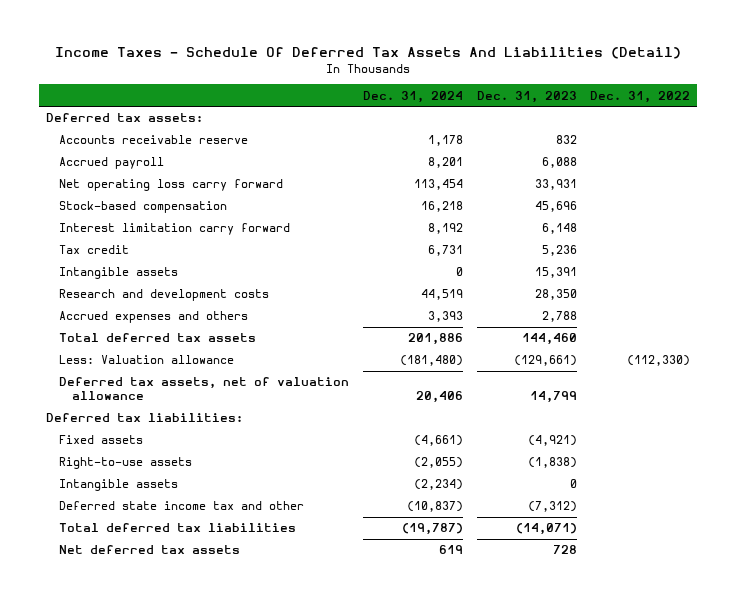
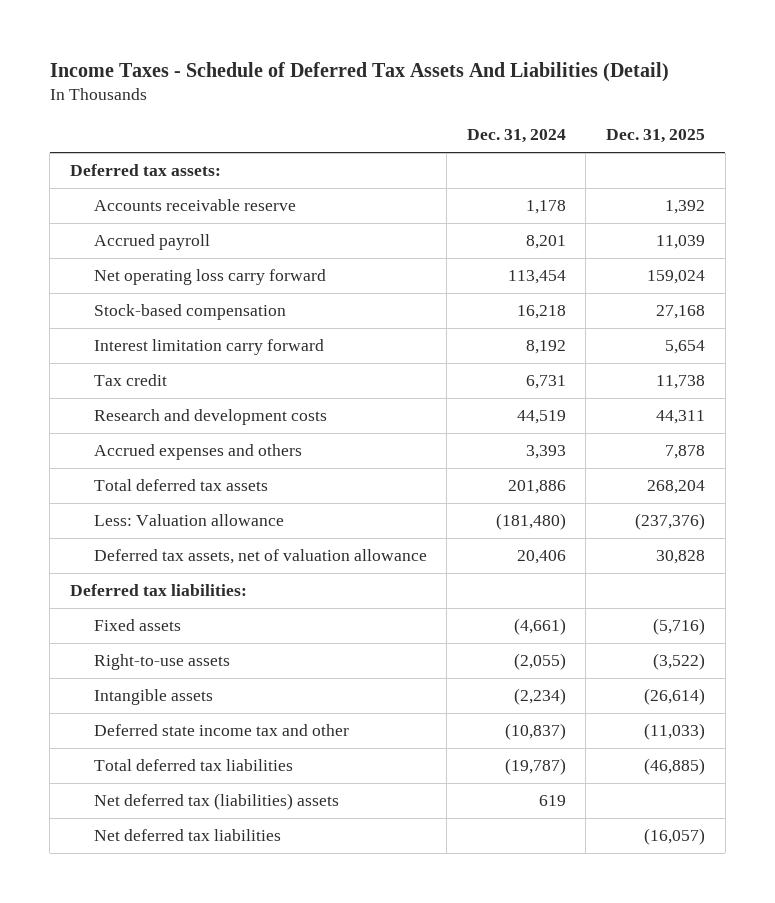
[55,47,682,60] Income Taxes - Schedule Of Deferred Tax Assets And Liabilities (Detail) -> [49,61,669,82] Income Taxes - Schedule of Deferred Tax Assets And Liabilities (Detail)
[476,90,577,103] Dec. 31, 2023 -> none
[590,90,691,103] Dec. 31, 2022 -> none
none -> [605,129,705,144] Dec. 31, 2025
[59,267,179,280] Intangible assets -> none
[59,545,241,555] Net deferred tax assets -> [93,792,339,810] Net deferred tax (liabilities) assets
none -> [93,828,281,841] Net deferred tax liabilities

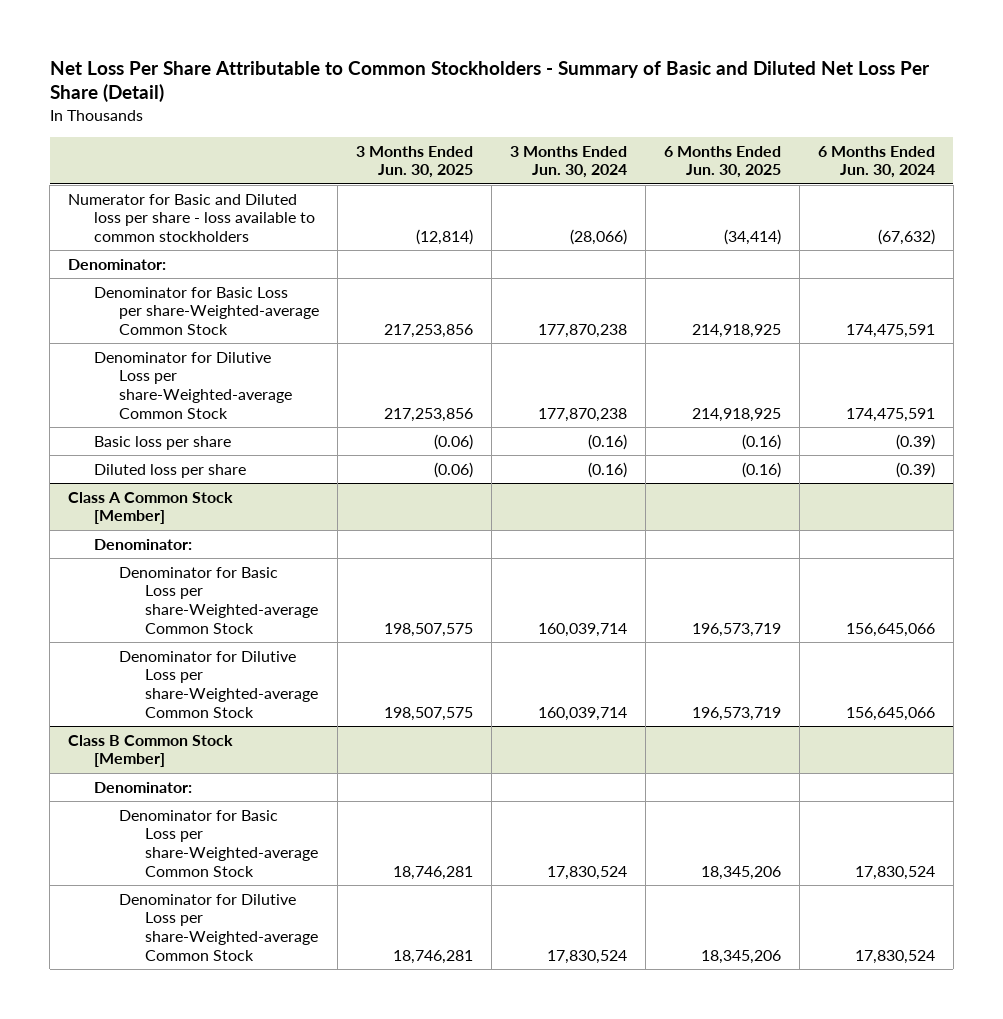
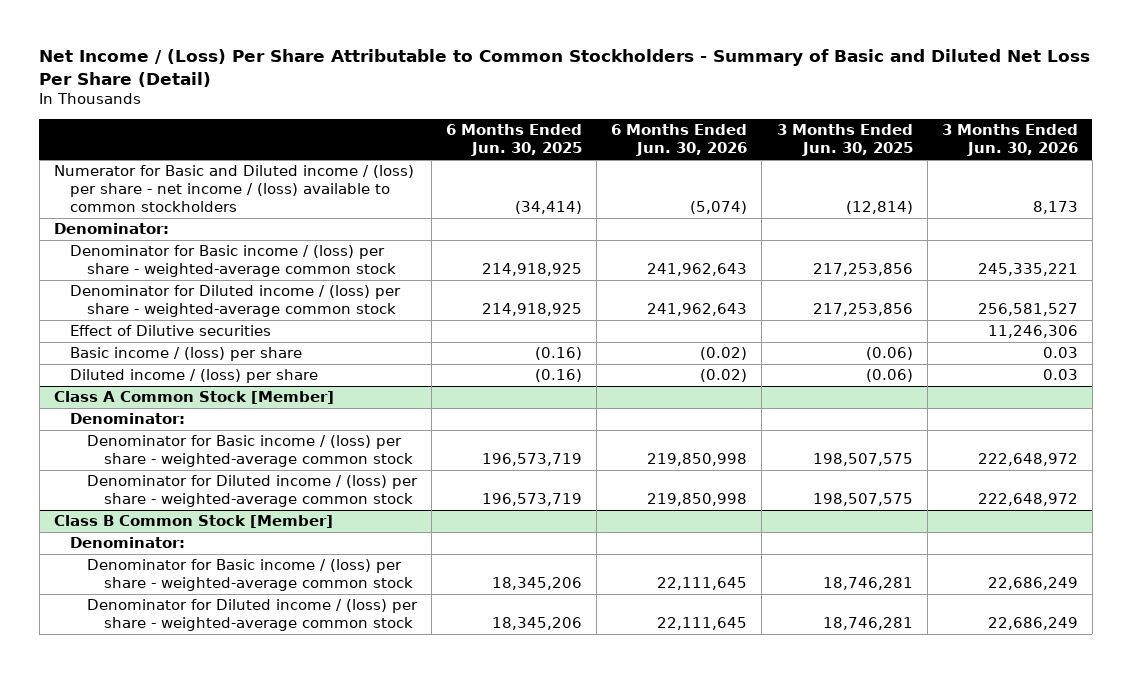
[49,60,930,103] Net Loss Per Share Attributable to Common Stockholders - Summary of Basic and Diluted Net Loss Per Share (Detail) -> [39,48,1091,87] Net Income / (Loss) Per Share Attributable to Common Stockholders - Summary of Basic and Diluted Net Loss Per Share (Detail)
[509,145,627,179] 3 Months Ended Jun. 30, 2024 -> none
[817,145,935,179] 6 Months Ended Jun. 30, 2024 -> none
none -> [611,124,748,157] 6 Months Ended Jun. 30, 2026
none -> [941,124,1078,157] 3 Months Ended Jun. 30, 2026
[68,193,315,243] Numerator for Basic and Diluted loss per share - loss available to common stockholders -> [53,165,414,213] Numerator for Basic and Diluted income / (loss) per share - net income / (loss) available to common stockholders
[93,286,320,336] Denominator for Basic Loss per share-Weighted-average Common Stock -> [70,245,397,278] Denominator for Basic income / (loss) per share - weighted-average common stock
[93,351,293,419] Denominator for Dilutive Loss per share-Weighted-average Common Stock -> [70,285,402,318] Denominator for Diluted income / (loss) per share - weighted-average common stock
none -> [70,325,272,337] Effect of Dilutive securities
[93,435,231,450] Basic loss per share -> [70,347,303,362] Basic income / (loss) per share
[93,463,246,478] Diluted loss per share -> [70,369,319,384] Diluted income / (loss) per share
[119,566,318,634] Denominator for Basic Loss per share-Weighted-average Common Stock -> [87,435,414,468] Denominator for Basic income / (loss) per share - weighted-average common stock
[119,650,318,718] Denominator for Dilutive Loss per share-Weighted-average Common Stock -> [87,475,419,508] Denominator for Diluted income / (loss) per share - weighted-average common stock
[119,809,318,877] Denominator for Basic Loss per share-Weighted-average Common Stock -> [87,559,414,592] Denominator for Basic income / (loss) per share - weighted-average common stock
[119,893,318,961] Denominator for Dilutive Loss per share-Weighted-average Common Stock -> [87,599,419,632] Denominator for Diluted income / (loss) per share - weighted-average common stock

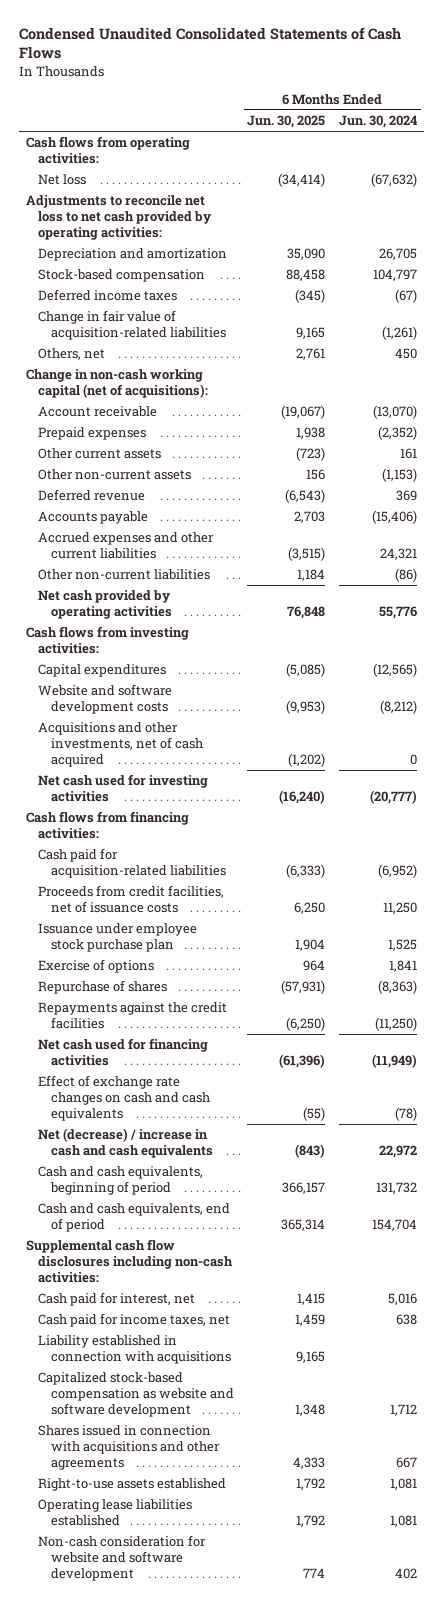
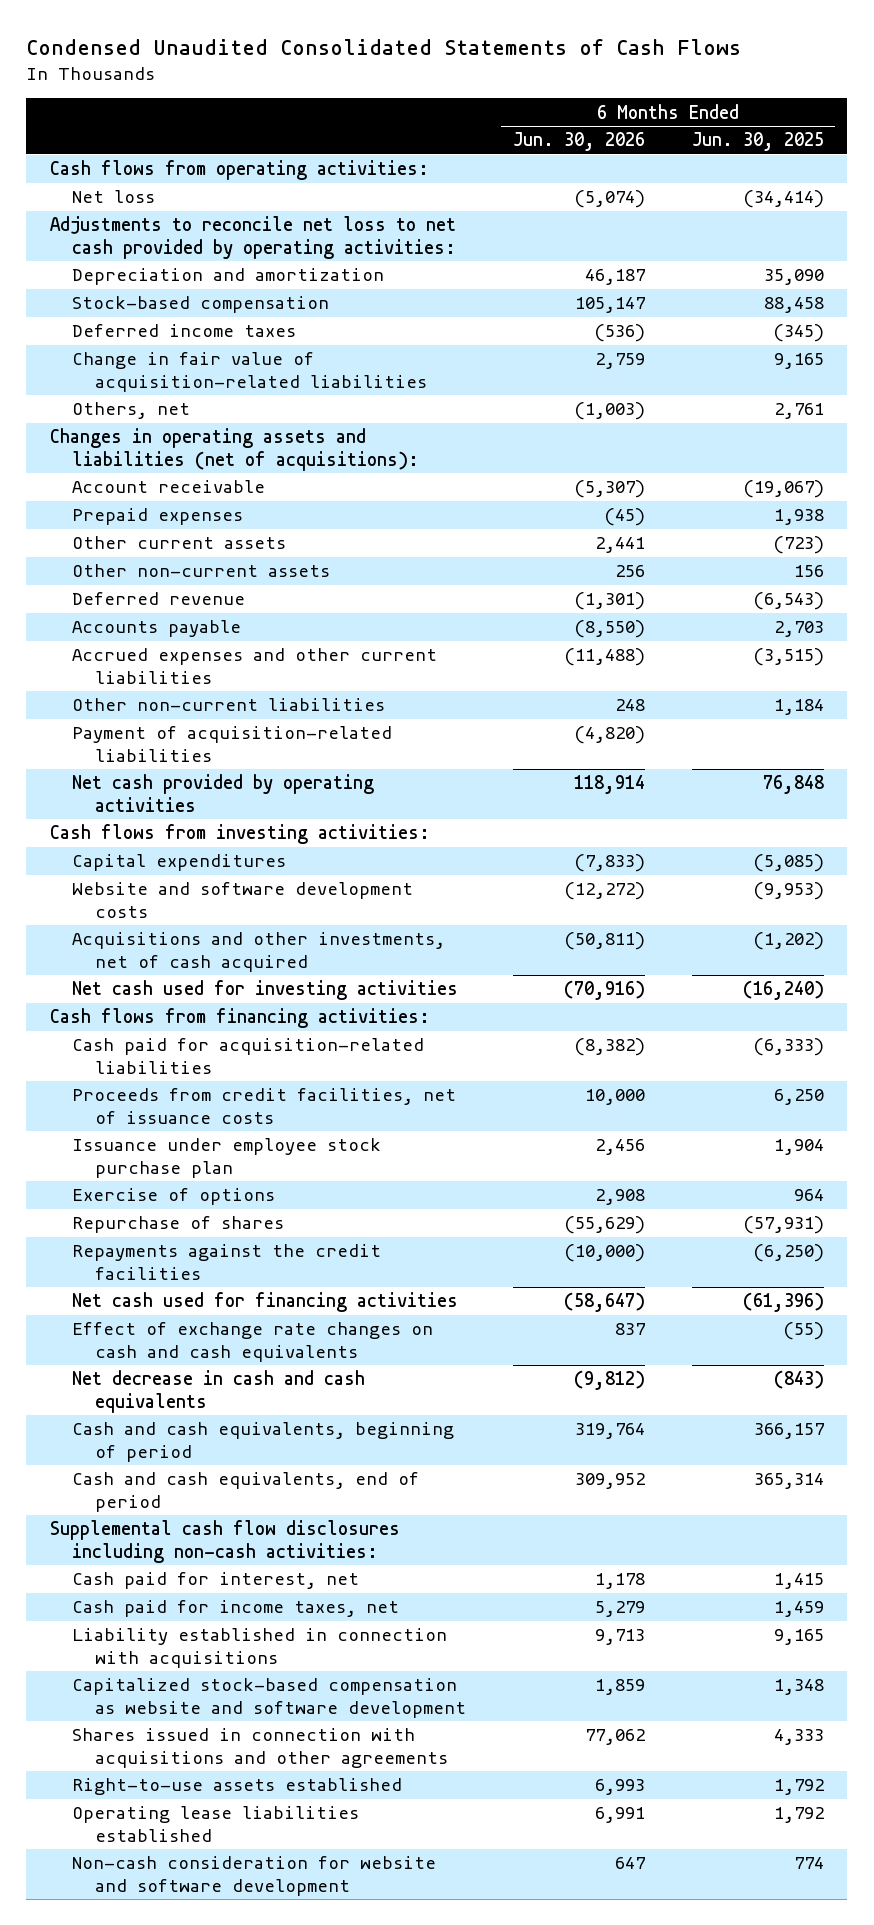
[339,114,418,128] Jun. 30, 2024 -> none
none -> [512,132,645,152] Jun. 30, 2026
[25,369,209,399] Change in non-cash working capital (net of acquisitions): -> [49,428,420,471] Changes in operating assets and liabilities (net of acquisitions):
none -> [72,726,393,762] Payment of acquisition-related liabilities
[38,1128,213,1159] Net (decrease) / increase in cash and cash equivalents -> [72,1370,366,1413] Net decrease in cash and cash equivalents

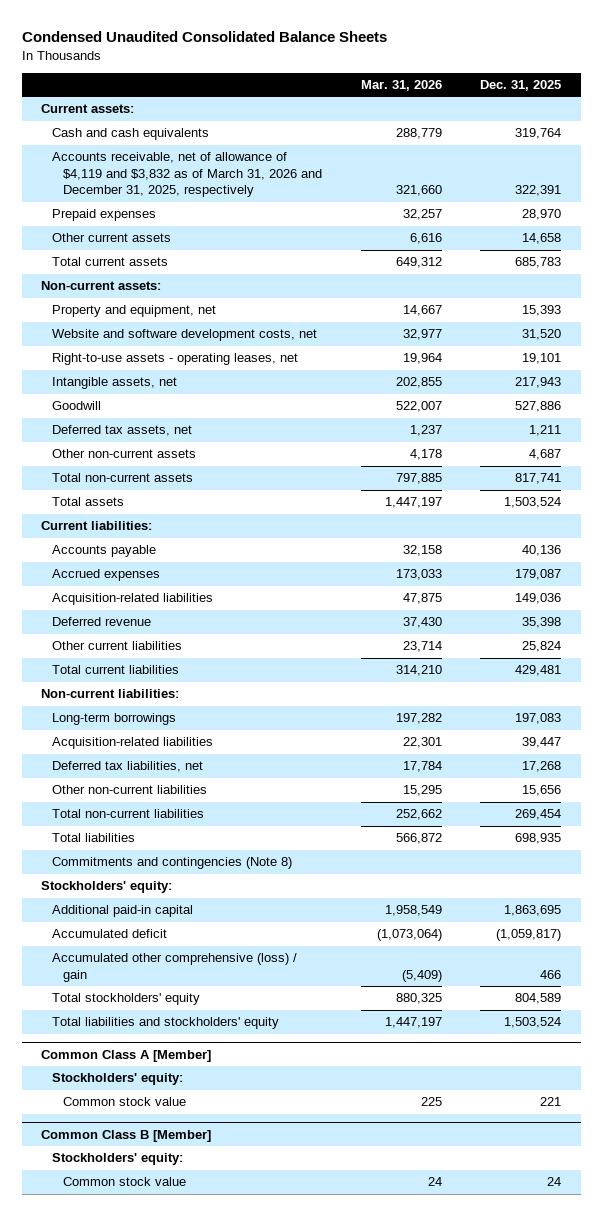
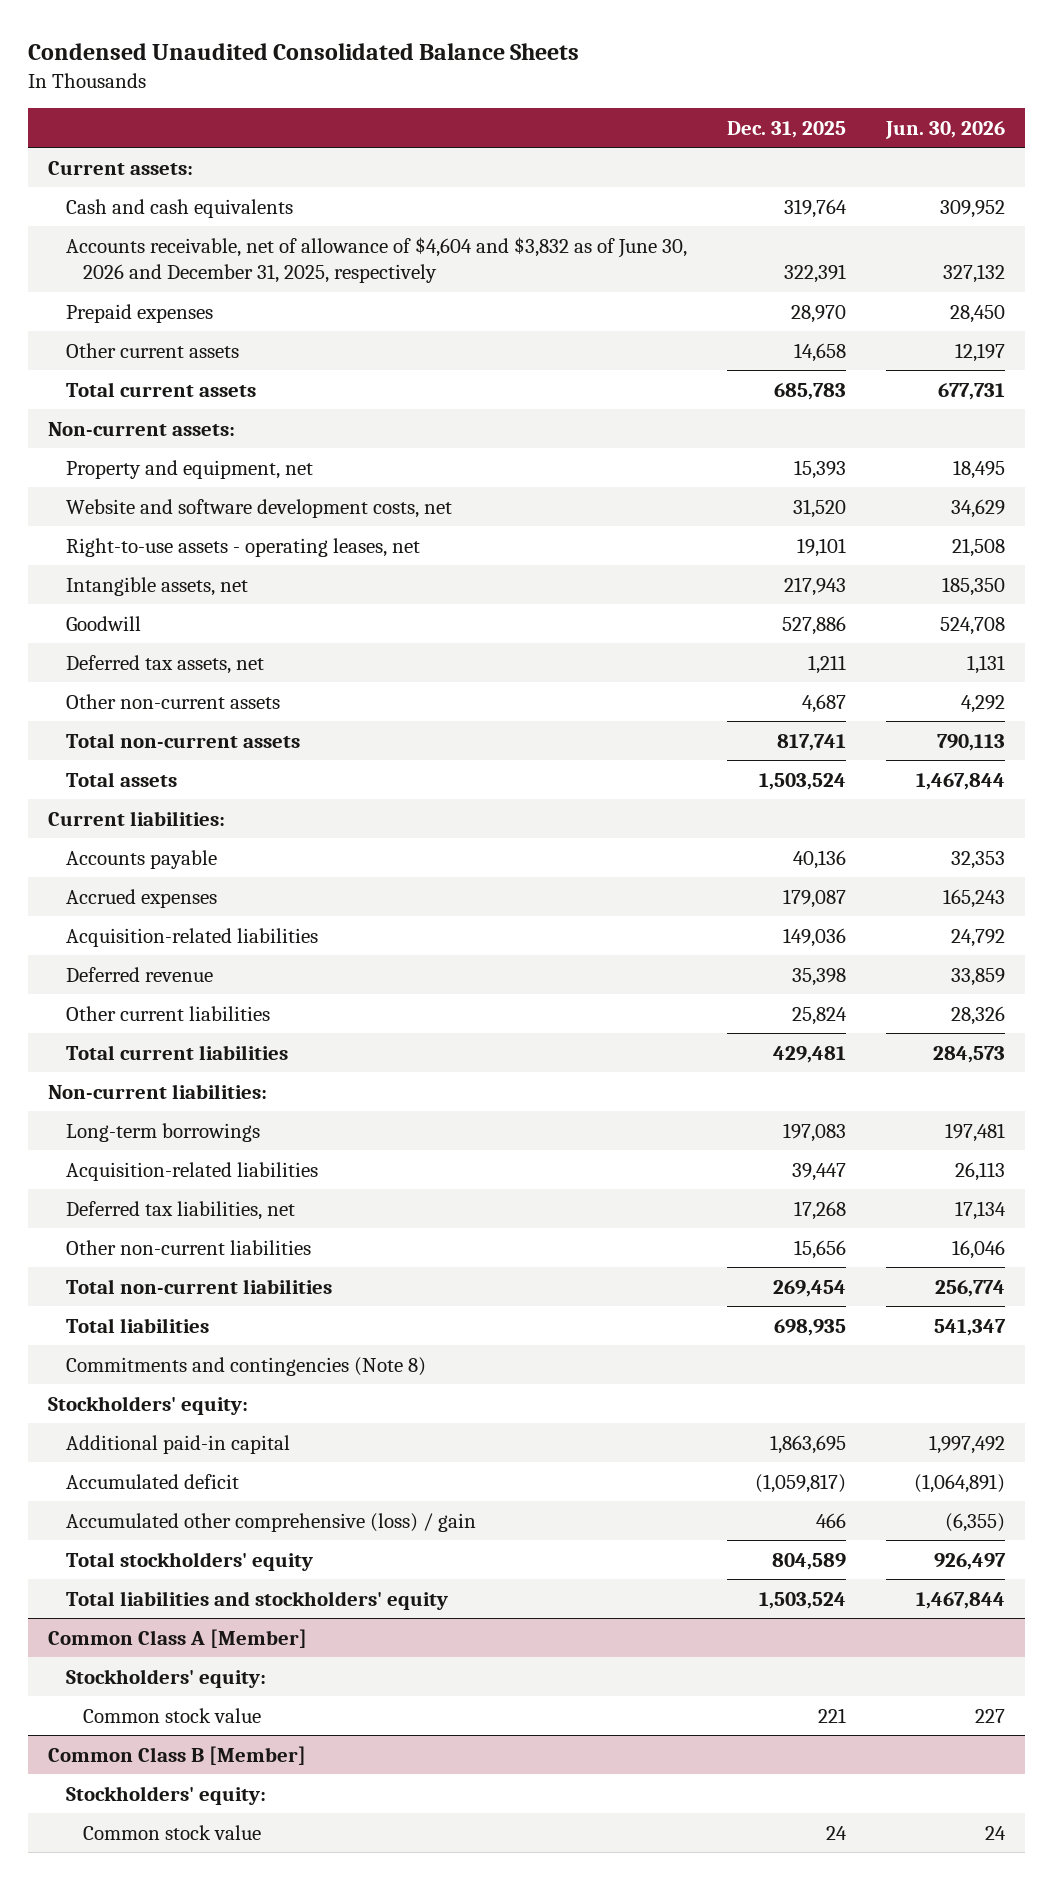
[360,79,442,91] Mar. 31, 2026 -> none
none -> [885,120,1006,139] Jun. 30, 2026
[51,152,322,198] Accounts receivable, net of allowance of $4,119 and $3,832 as of March 31, 2026 and December 31, 2025, respectively -> [65,236,687,284] Accounts receivable, net of allowance of $4,604 and $3,832 as of June 30, 2026 and December 31, 2025, respectively

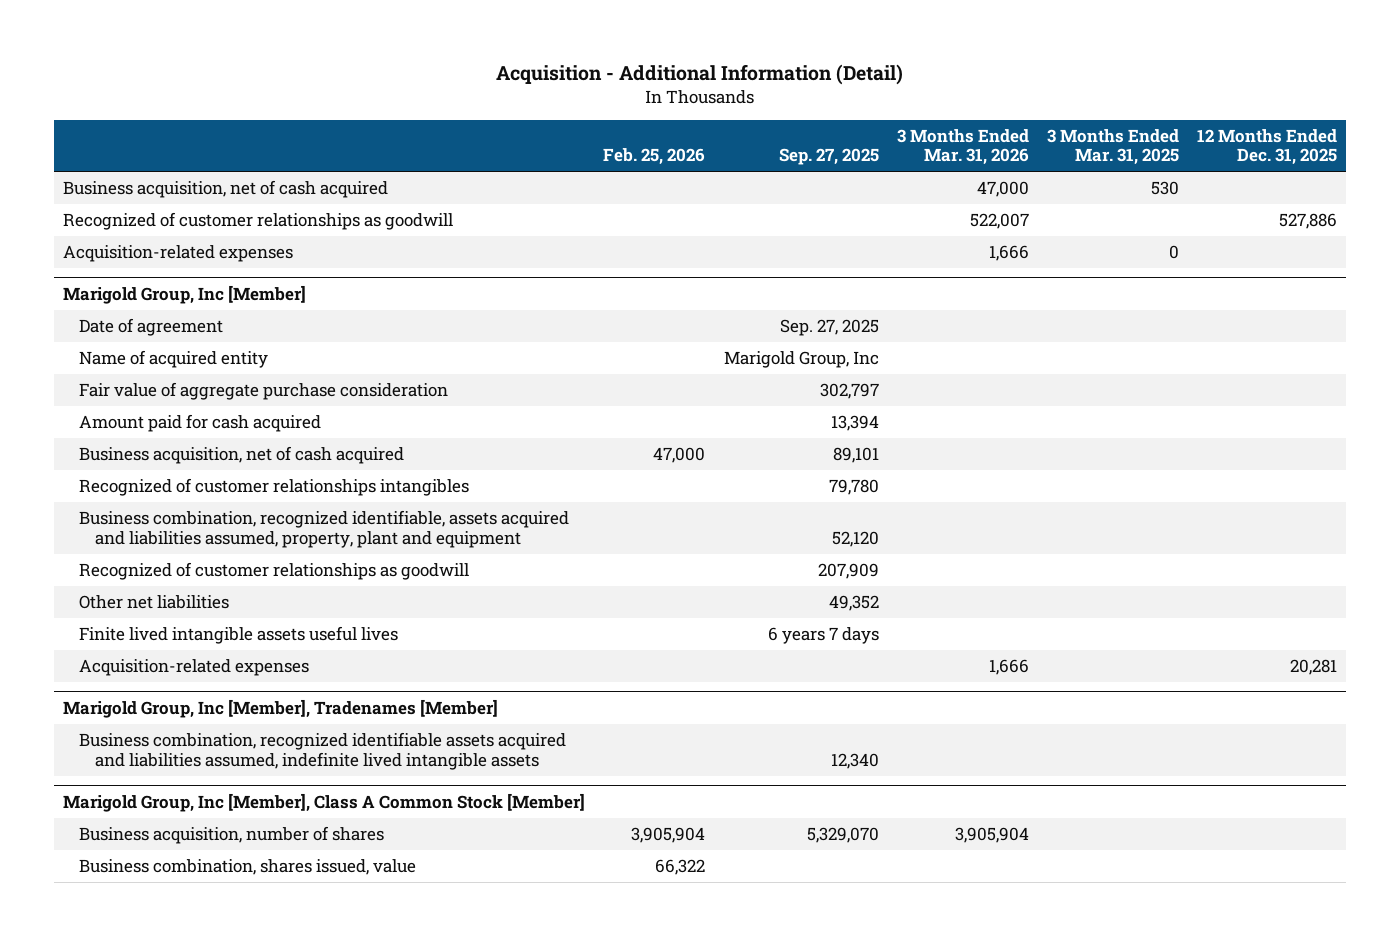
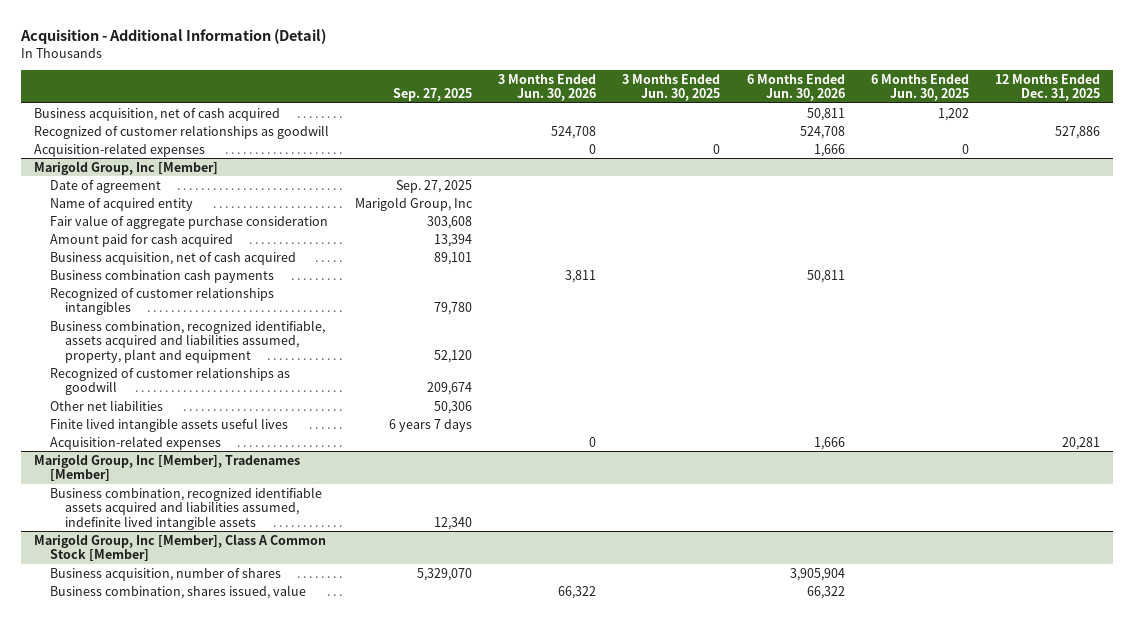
[603,148,706,166] Feb. 25, 2026 -> none
[896,128,1029,166] 3 Months Ended Mar. 31, 2026 -> none
[1046,128,1179,166] 3 Months Ended Mar. 31, 2025 -> none
none -> [498,73,597,102] 3 Months Ended Jun. 30, 2026
none -> [622,73,721,102] 3 Months Ended Jun. 30, 2025
none -> [746,73,845,102] 6 Months Ended Jun. 30, 2026
none -> [870,73,969,102] 6 Months Ended Jun. 30, 2025
[819,382,879,399] 302,797 -> [427,215,473,229] 303,608
none -> [49,269,274,283] Business combination cash payments
[817,562,879,579] 207,909 -> [427,382,473,396] 209,674
[828,594,879,611] 49,352 -> [434,400,473,414] 50,306

